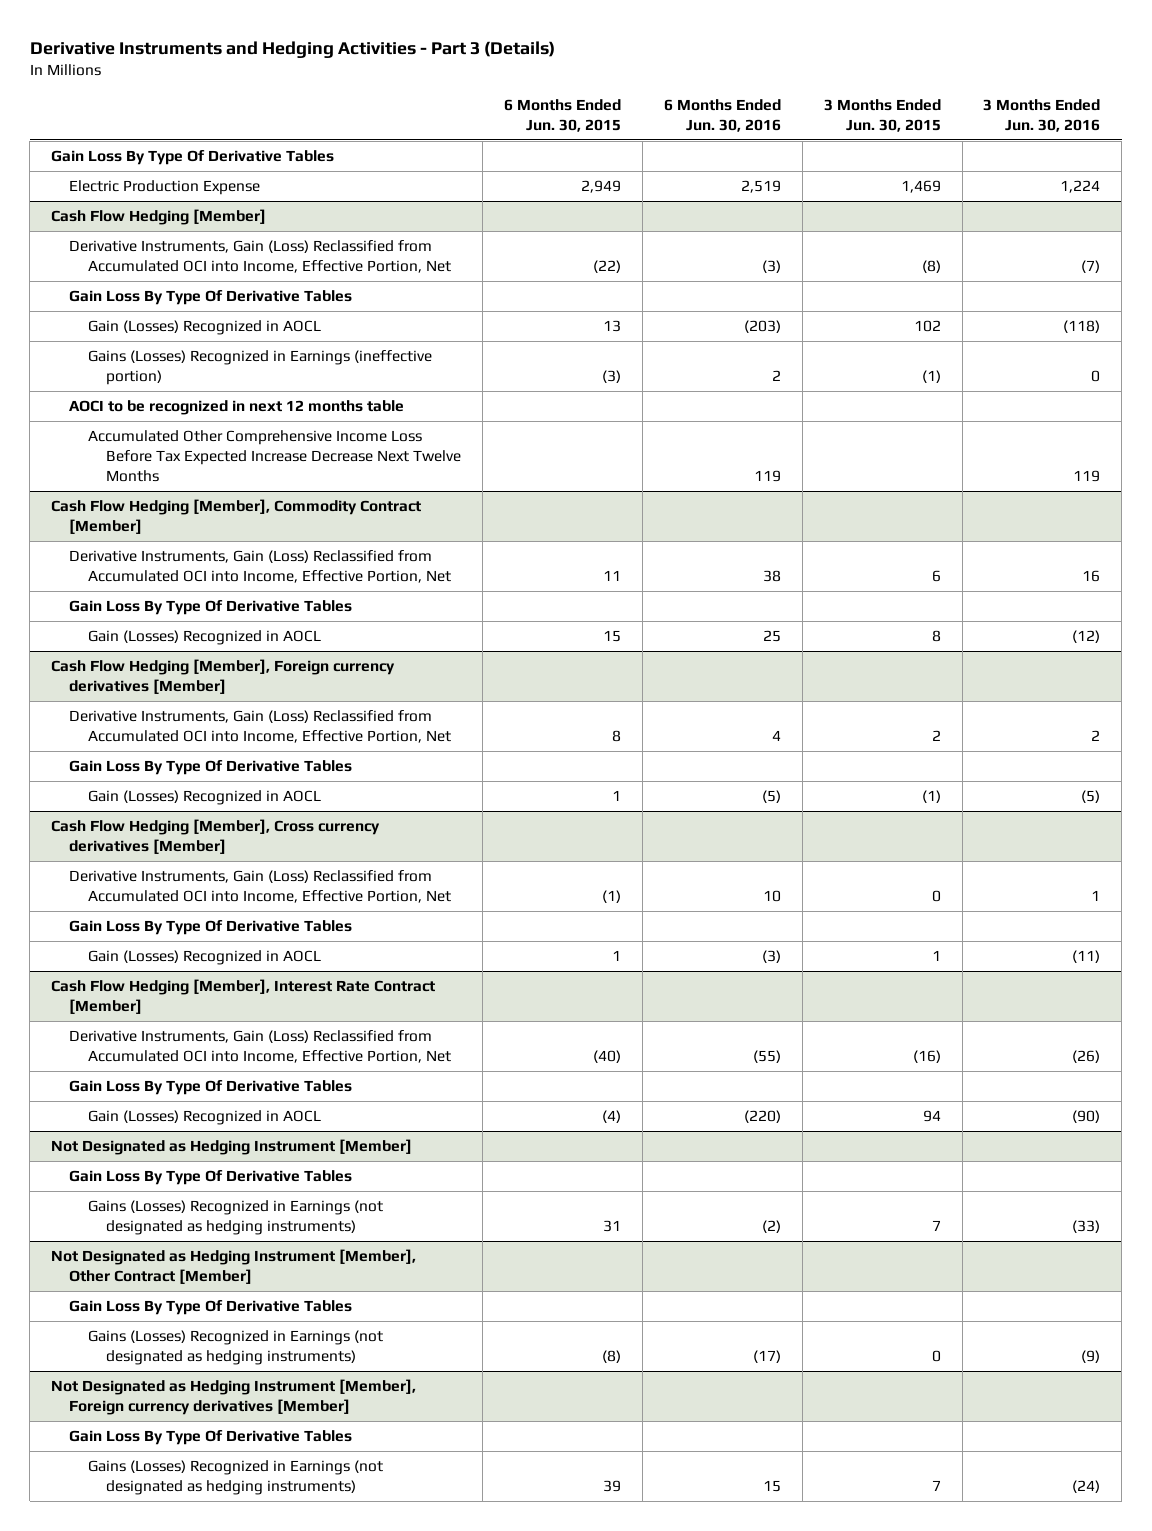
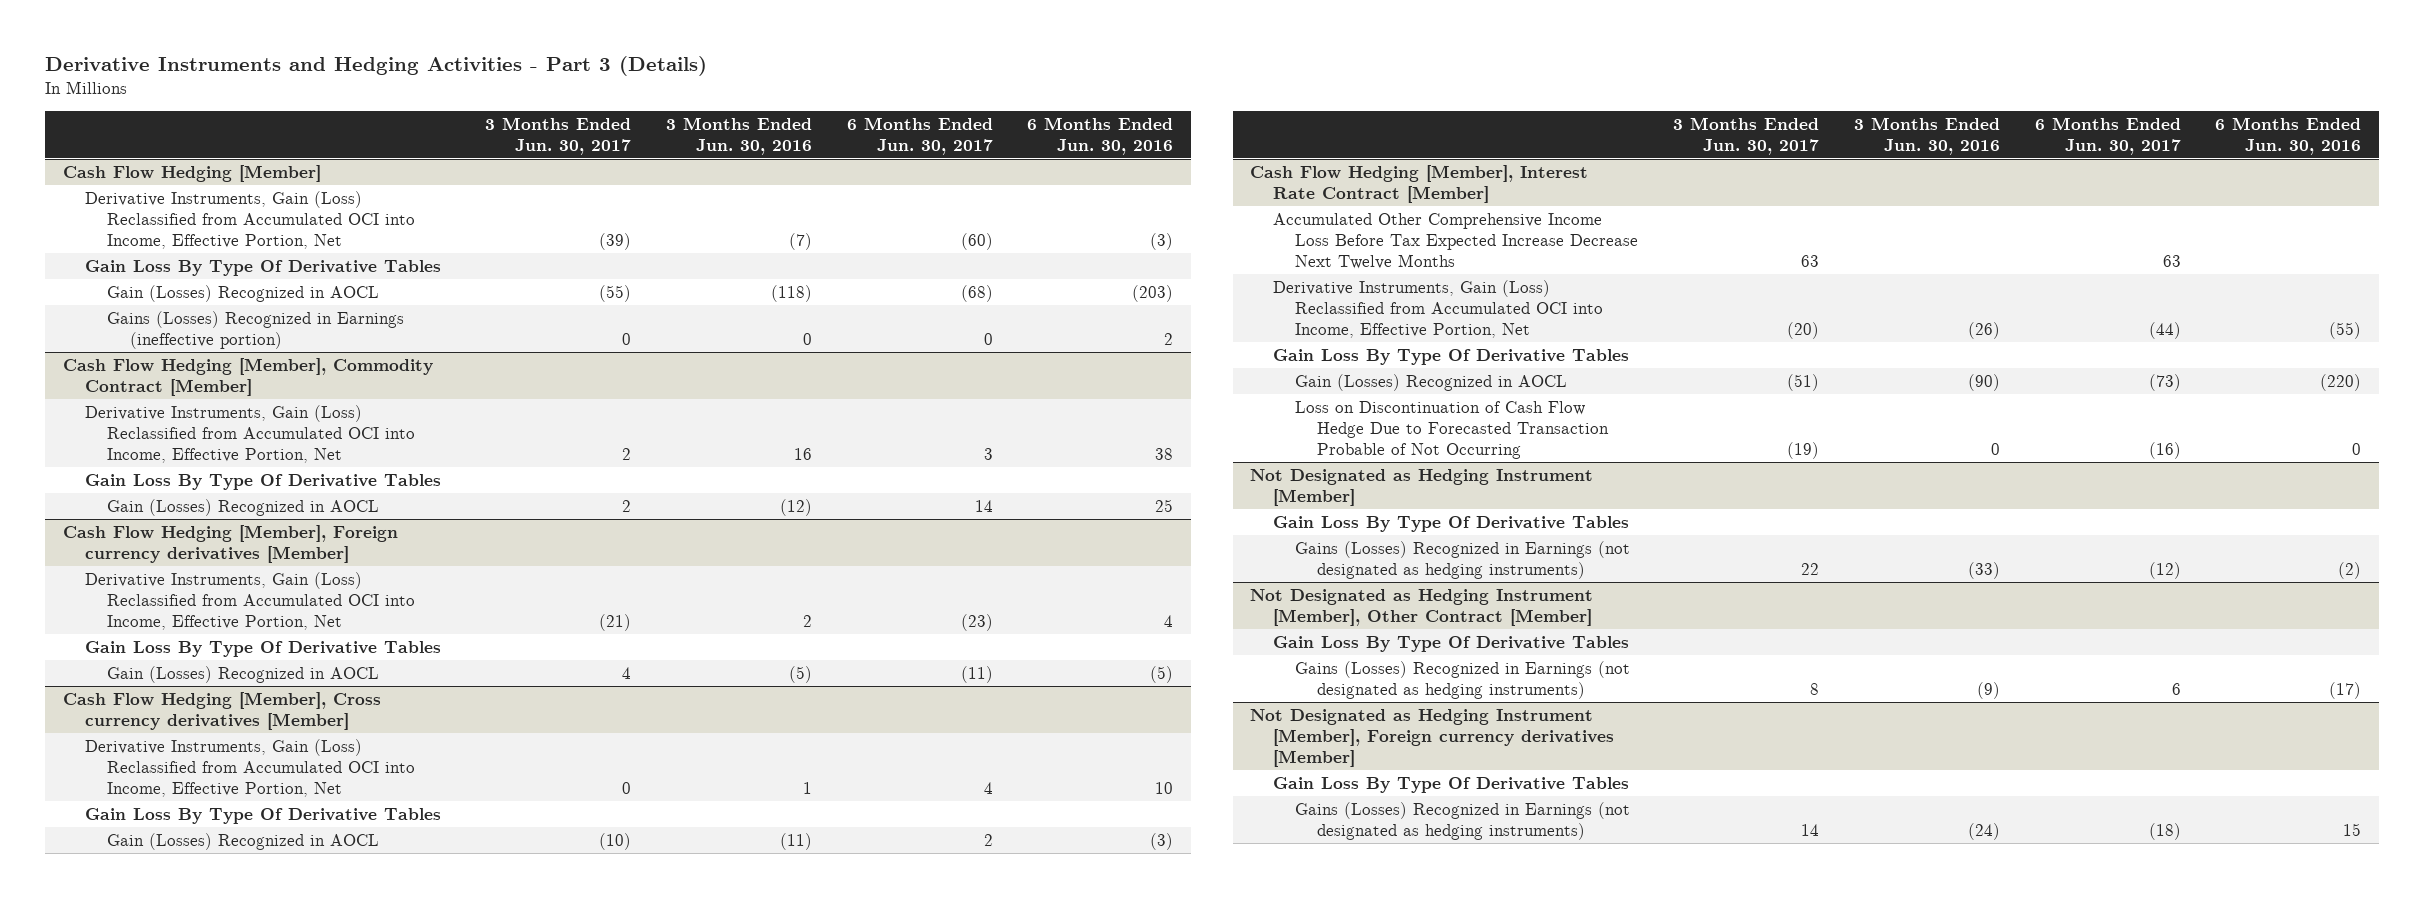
[503,98,621,132] 6 Months Ended Jun. 30, 2015 -> none
[823,98,941,132] 3 Months Ended Jun. 30, 2015 -> none
none -> [485,116,632,155] 3 Months Ended Jun. 30, 2017
none -> [846,116,993,155] 6 Months Ended Jun. 30, 2017
[51,149,335,165] Gain Loss By Type Of Derivative Tables -> none
[69,179,261,195] Electric Production Expense -> none
[69,399,405,415] AOCI to be recognized in next 12 months table -> none
[87,429,461,483] Accumulated Other Comprehensive Income Loss Before Tax Expected Increase Decrease Next Twelve Months -> none
none -> [1272,212,1639,270] Accumulated Other Comprehensive Income Loss Before Tax Expected Increase Decrease Next Twelve Months
none -> [1295,400,1610,460] Loss on Discontinuation of Cash Flow Hedge Due to Forecasted Transaction Probable of Not Occurring

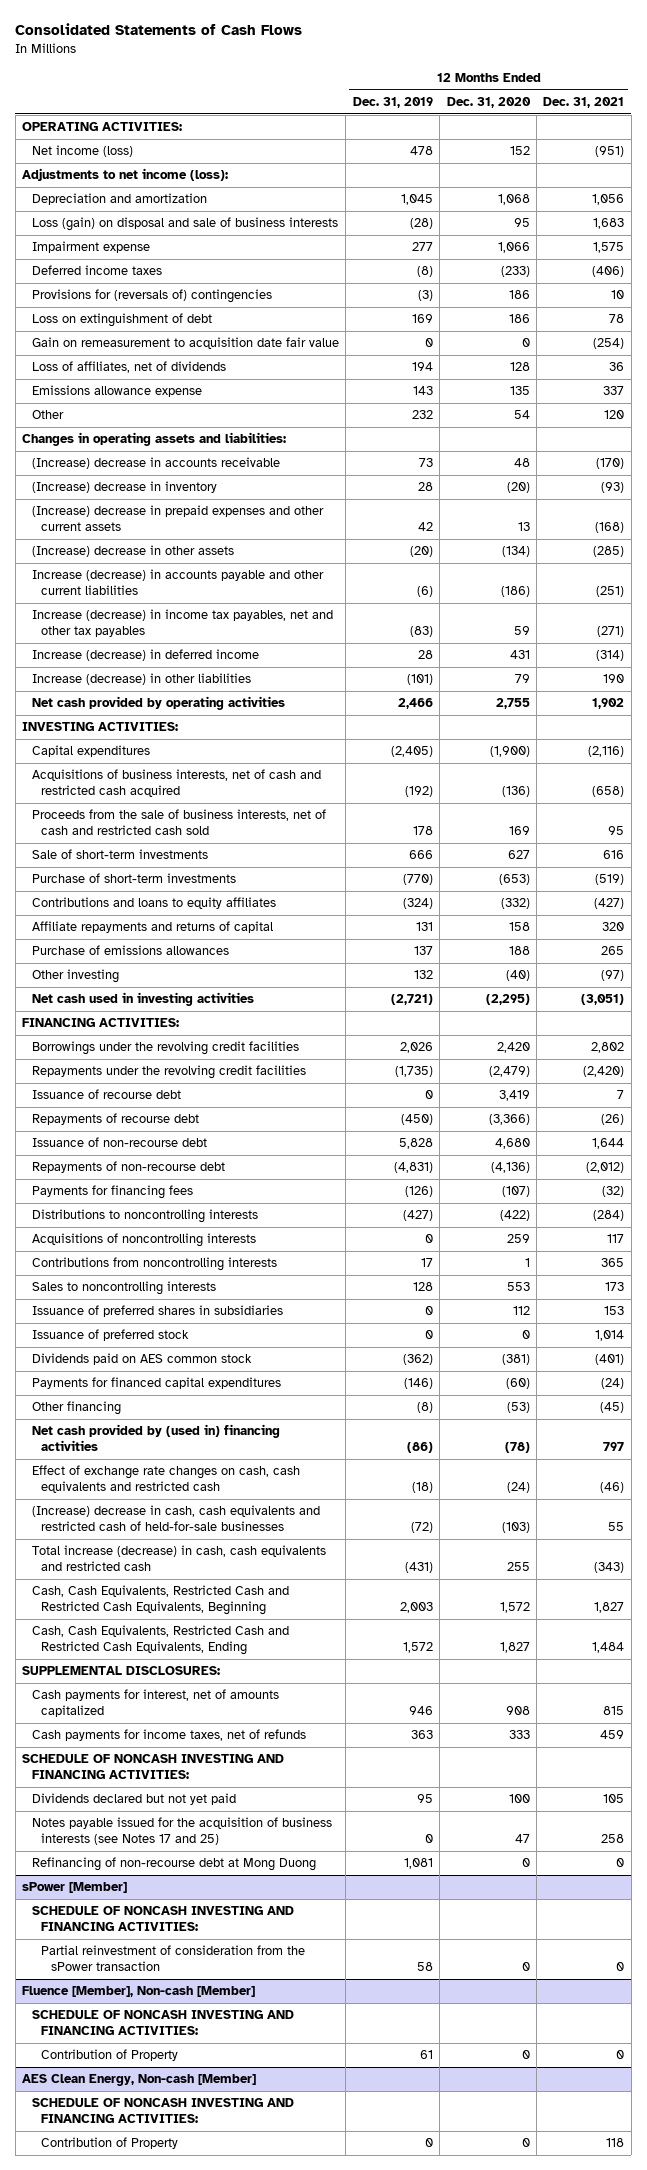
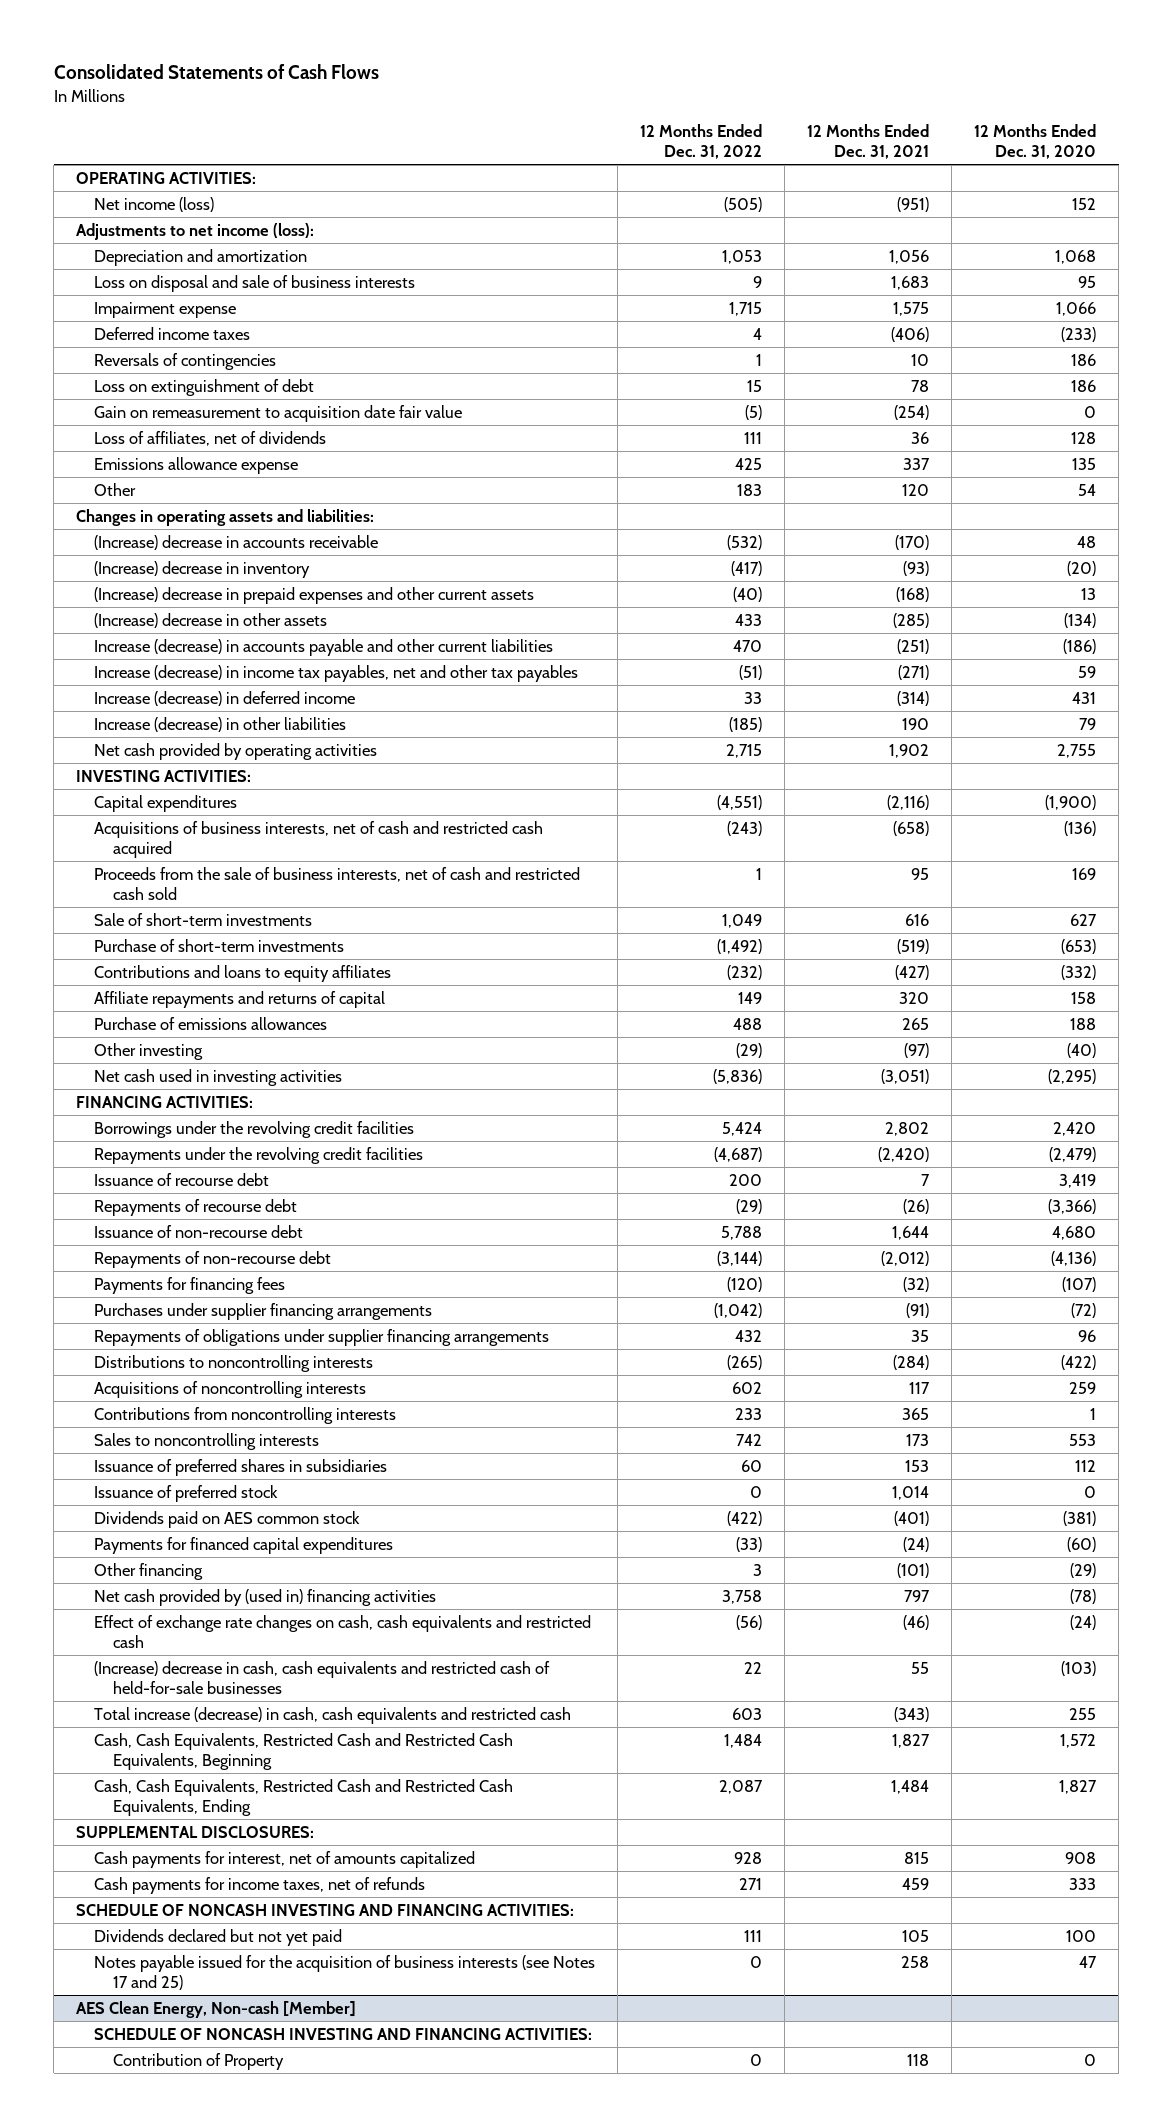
[352,97,433,109] Dec. 31, 2019 -> none
none -> [640,123,763,160] 12 Months Ended Dec. 31, 2022
[31,217,338,232] Loss (gain) on disposal and sale of business interests -> [94,274,416,292] Loss on disposal and sale of business interests
[31,289,272,304] Provisions for (reversals of) contingencies -> [94,352,277,370] Reversals of contingencies
none -> [94,1302,433,1320] Purchases under supplier financing arrangements
none -> [94,1328,550,1346] Repayments of obligations under supplier financing arrangements
[506,1402,530,1414] (53) -> [1070,1562,1097,1578] (29)
[600,1402,625,1414] (45) -> [897,1562,930,1578] (101)
[31,1857,316,1872] Refinancing of non-recourse debt at Mong Duong -> none
[22,1882,128,1894] sPower [Member] -> none
[31,1906,294,1932] SCHEDULE OF NONCASH INVESTING AND FINANCING ACTIVITIES: -> none
[41,1945,306,1972] Partial reinvestment of consideration from the sPower transaction -> none
[22,1986,256,1998] Fluence [Member], Non-cash [Member] -> none
[31,2010,294,2036] SCHEDULE OF NONCASH INVESTING AND FINANCING ACTIVITIES: -> none
[41,2049,179,2062] Contribution of Property -> none

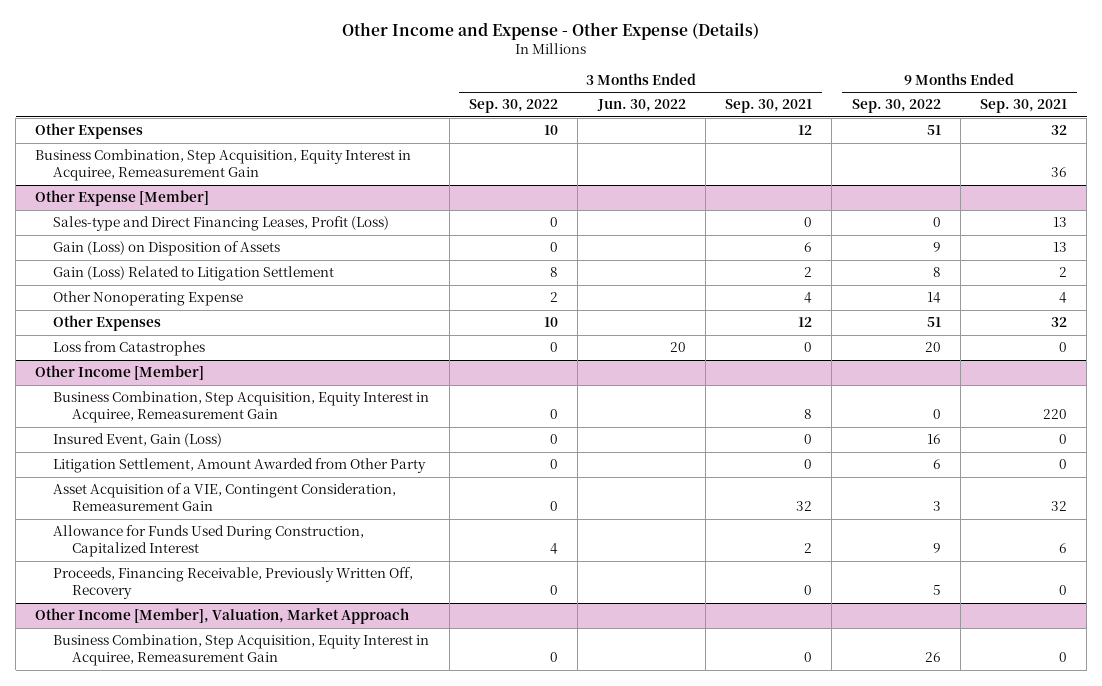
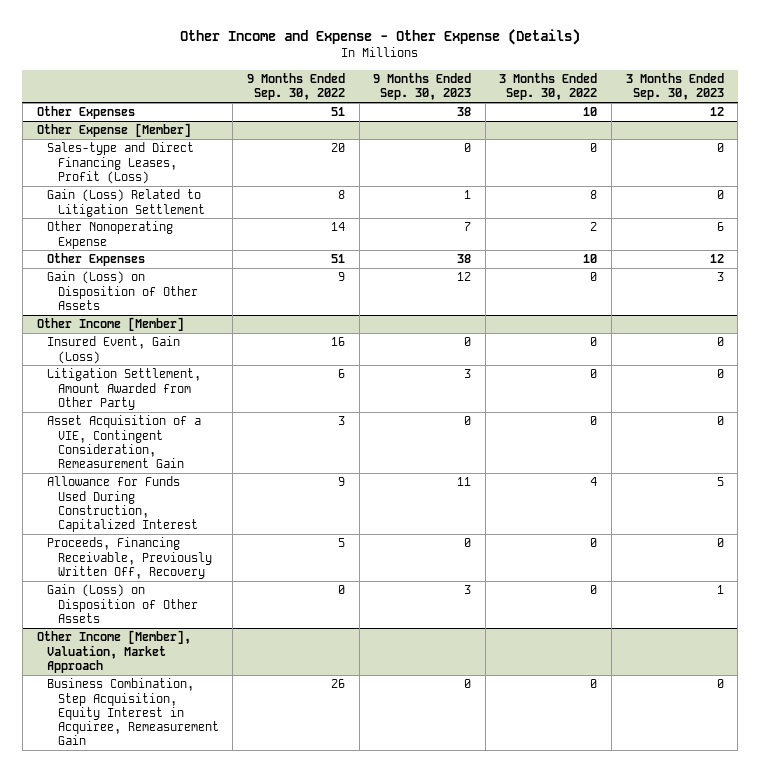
[596,99,686,113] Jun. 30, 2022 -> none
[725,99,813,114] Sep. 30, 2021 -> none
[980,99,1068,114] Sep. 30, 2021 -> none
none -> [373,72,472,101] 9 Months Ended Sep. 30, 2023
none -> [625,72,724,101] 3 Months Ended Sep. 30, 2023
[35,149,412,182] Business Combination, Step Acquisition, Equity Interest in Acquiree, Remeasurement Gain -> none
[53,241,281,257] Gain (Loss) on Disposition of Assets -> none
[932,217,941,228] 0 -> [330,143,345,153] 20
[53,341,206,357] Loss from Catastrophes -> none
none -> [47,271,198,310] Gain (Loss) on Disposition of Other Assets
[53,391,430,424] Business Combination, Step Acquisition, Equity Interest in Acquiree, Remeasurement Gain -> none
none -> [47,584,198,623] Gain (Loss) on Disposition of Other Assets

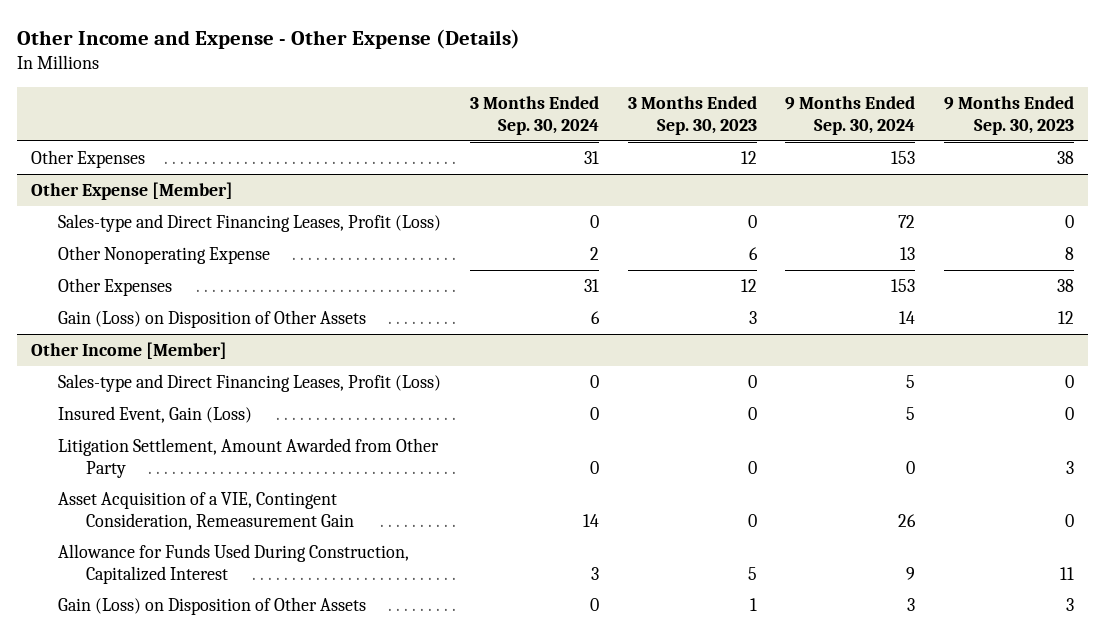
[246,72,345,101] 9 Months Ended Sep. 30, 2022 -> none
[499,72,598,101] 3 Months Ended Sep. 30, 2022 -> none
none -> [470,96,600,136] 3 Months Ended Sep. 30, 2024
none -> [785,96,916,136] 9 Months Ended Sep. 30, 2024
[47,189,205,217] Gain (Loss) Related to Litigation Settlement -> none
[464,222,472,232] 7 -> [1064,246,1074,260] 8
none -> [58,373,442,392] Sales-type and Direct Financing Leases, Profit (Loss)
[47,537,212,579] Proceeds, Financing Receivable, Previously Written Off, Recovery -> none
[36,630,191,673] Other Income [Member], Valuation, Market Approach -> none
[47,678,219,745] Business Combination, Step Acquisition, Equity Interest in Acquiree, Remeasurement Gain -> none

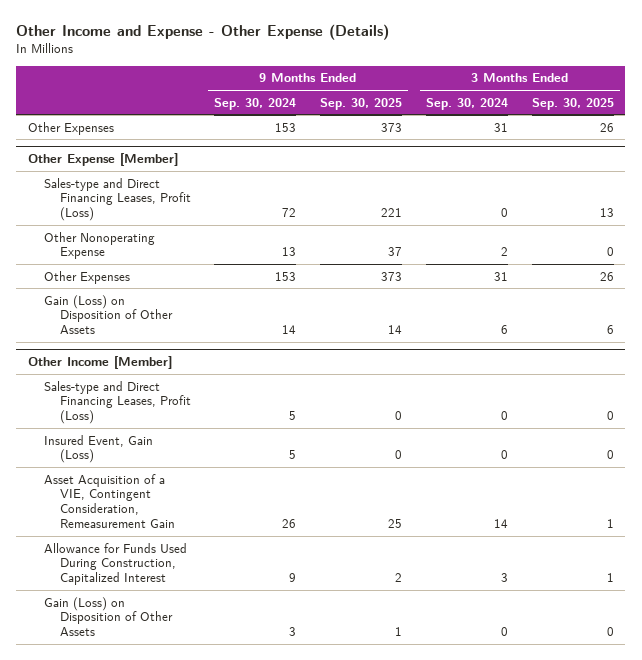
[627,96,757,136] 3 Months Ended Sep. 30, 2023 -> none
[943,96,1074,136] 9 Months Ended Sep. 30, 2023 -> none
none -> [320,97,403,110] Sep. 30, 2025
none -> [531,97,614,110] Sep. 30, 2025
[58,437,440,478] Litigation Settlement, Amount Awarded from Other Party -> none

